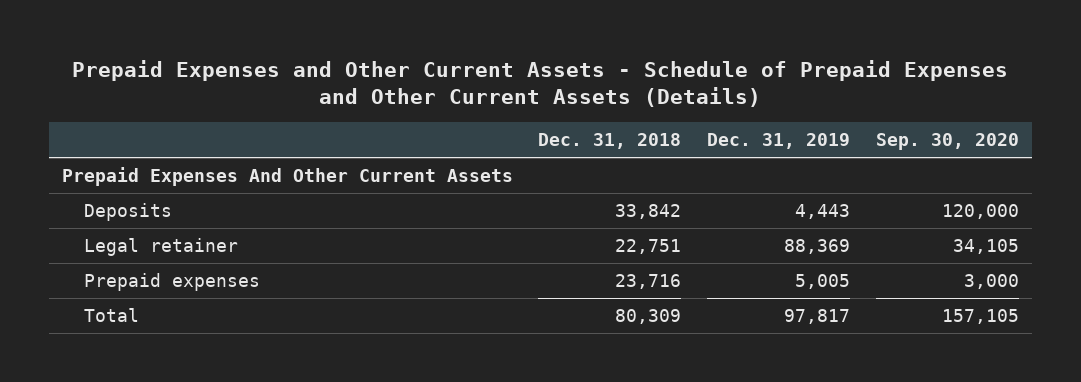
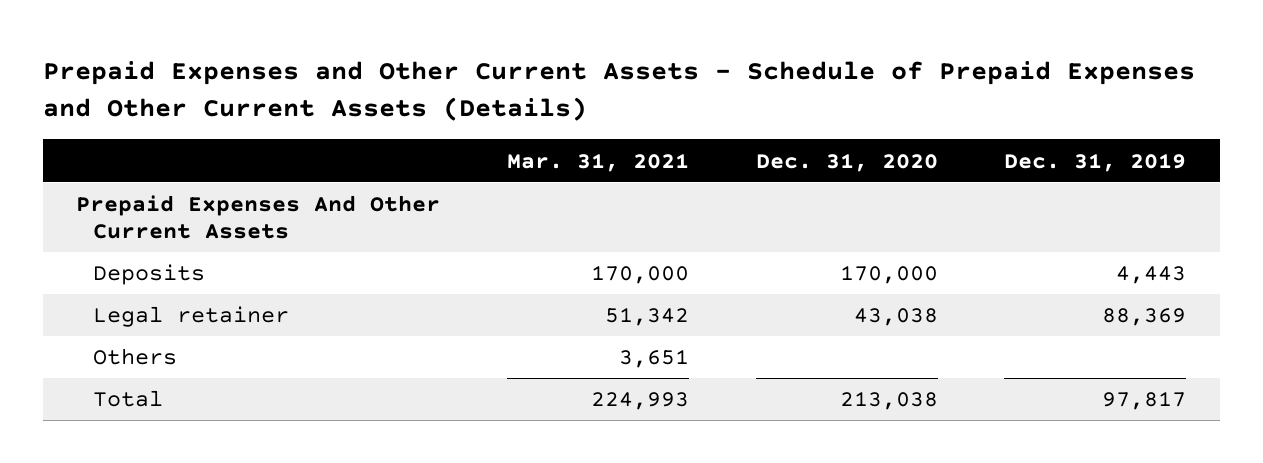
[538,133,682,150] Dec. 31, 2018 -> none
[875,133,1019,151] Sep. 30, 2020 -> none
none -> [506,152,689,172] Mar. 31, 2021
none -> [755,152,938,172] Dec. 31, 2020
[84,273,261,292] Prepaid expenses -> none
none -> [92,348,177,366] Others

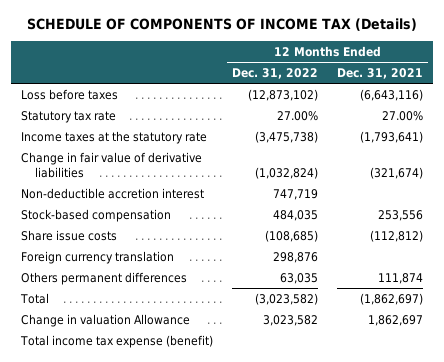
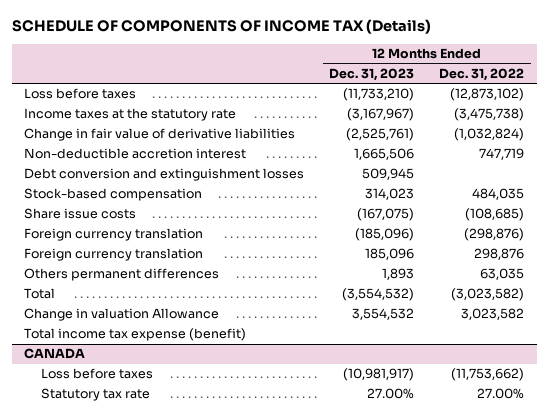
[337,67,424,79] Dec. 31, 2021 -> none
none -> [329,68,415,82] Dec. 31, 2023
[20,110,116,123] Statutory tax rate -> none
none -> [24,168,305,182] Debt conversion and extinguishment losses
none -> [24,228,204,242] Foreign currency translation
none -> [24,348,86,360] CANADA
none -> [40,368,153,380] Loss before taxes
none -> [40,388,150,402] Statutory tax rate

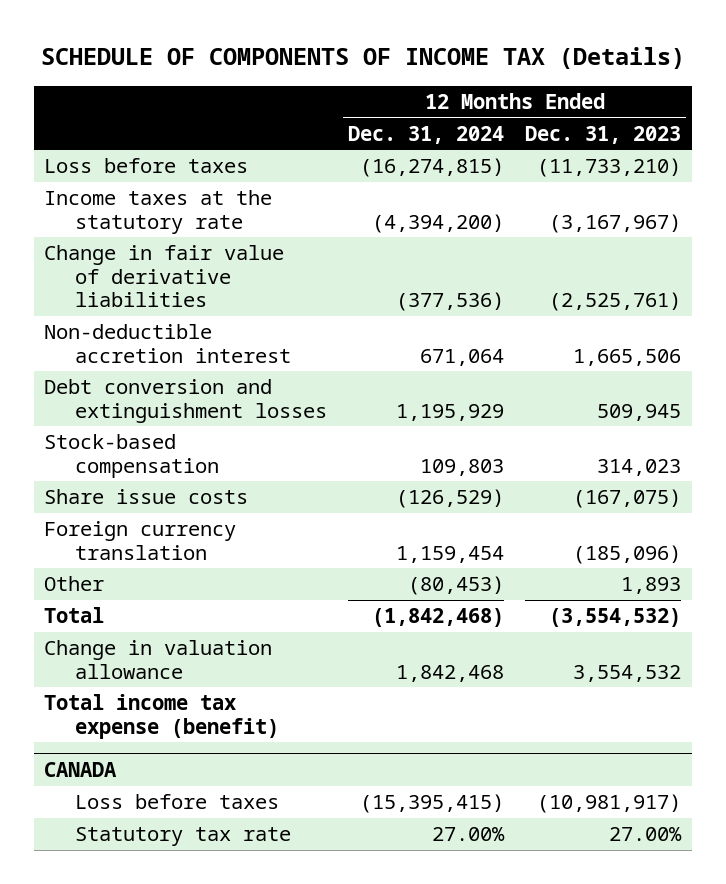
[439,68,525,82] Dec. 31, 2022 -> none
none -> [348,125,505,144] Dec. 31, 2024
[24,248,204,262] Foreign currency translation -> none
[24,268,220,282] Others permanent differences -> [44,576,105,592] Other
[24,308,220,322] Change in valuation Allowance -> [44,640,273,679] Change in valuation allowance

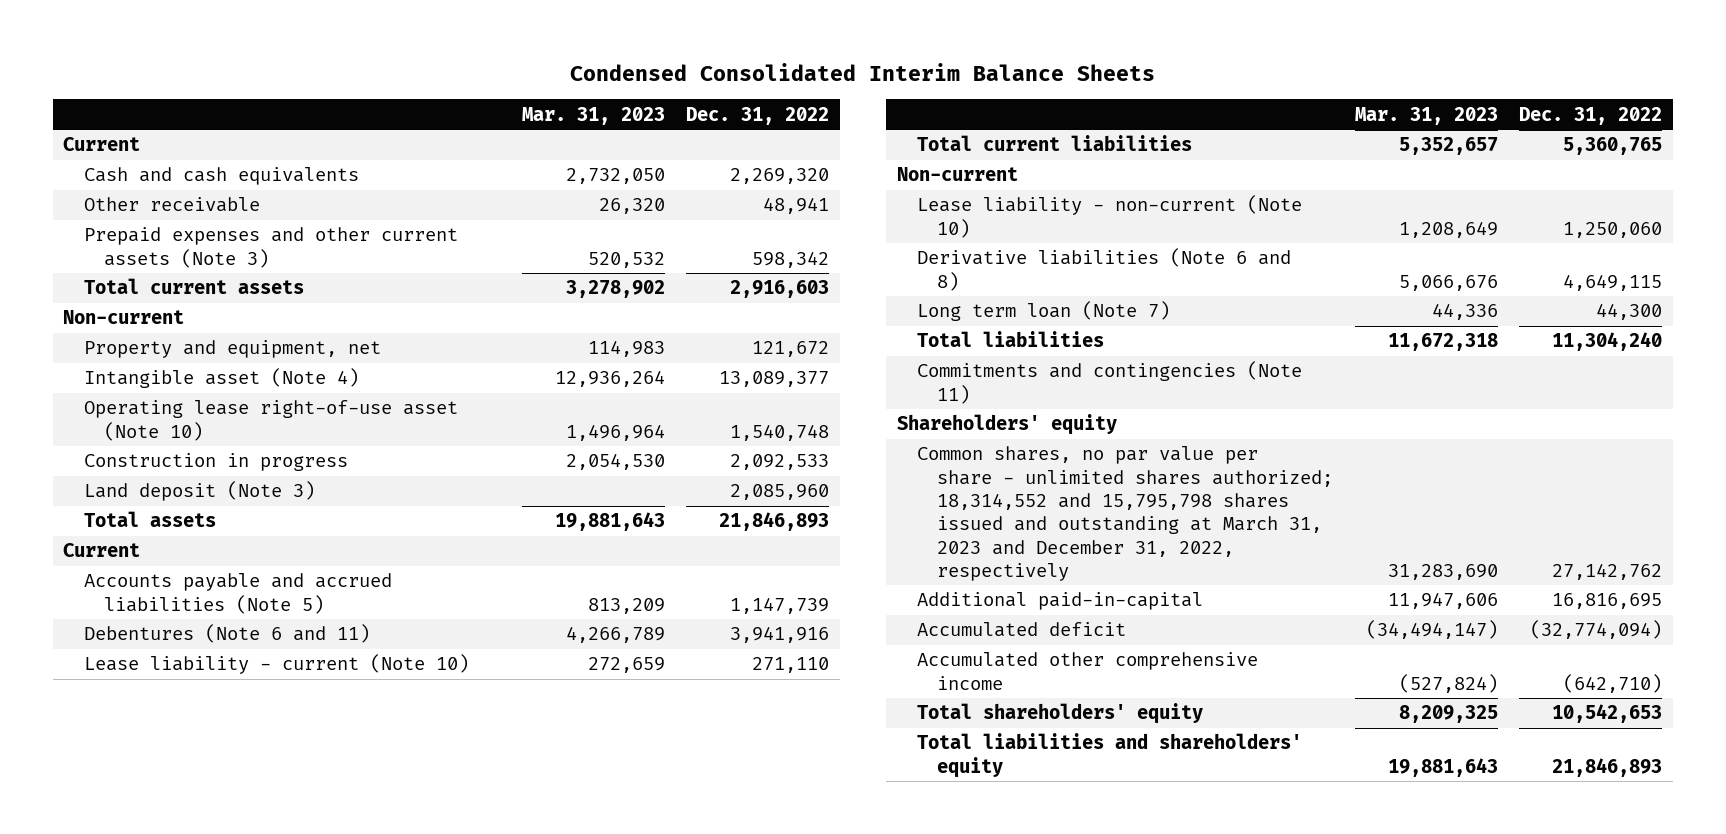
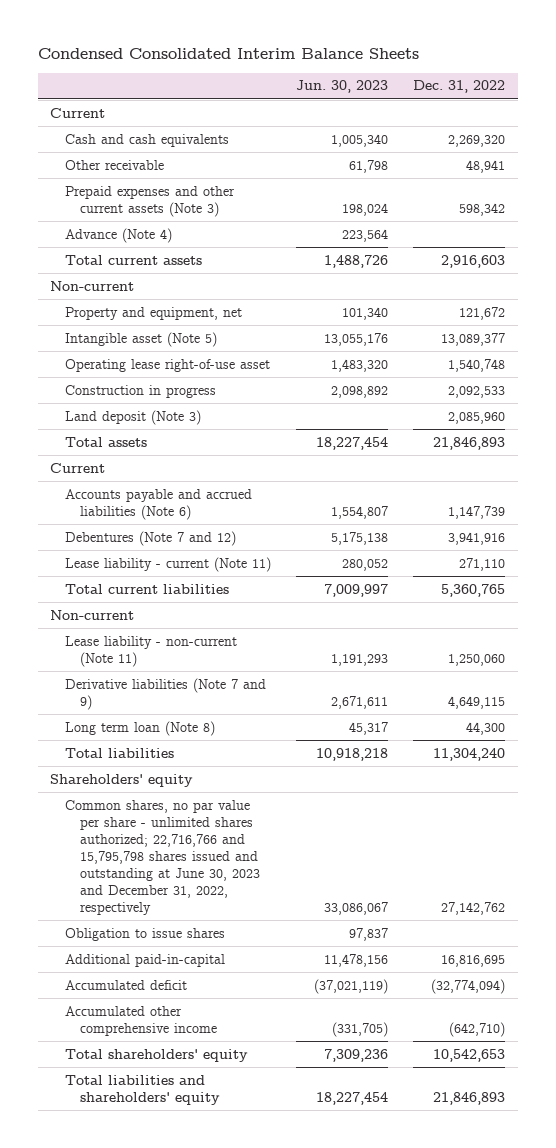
[521,106,665,125] Mar. 31, 2023 -> none
none -> [296,80,389,94] Jun. 30, 2023
none -> [65,227,173,243] Advance (Note 4)
[83,368,359,389] Intangible asset (Note 4) -> [65,331,218,347] Intangible asset (Note 5)
[83,400,458,441] Operating lease right-of-use asset (Note 10) -> [65,358,271,372] Operating lease right-of-use asset
[83,573,392,614] Accounts payable and accrued liabilities (Note 5) -> [65,488,253,520] Accounts payable and accrued liabilities (Note 6)
[83,624,370,644] Debentures (Note 6 and 11) -> [65,530,237,546] Debentures (Note 7 and 12)
[83,654,469,675] Lease liability - current (Note 10) -> [65,556,272,572] Lease liability - current (Note 11)
[916,195,1302,238] Lease liability - non-current (Note 10) -> [65,635,238,667] Lease liability - non-current (Note 11)
[916,248,1291,291] Derivative liabilities (Note 6 and 8) -> [65,677,267,710] Derivative liabilities (Note 7 and 9)
[916,301,1170,322] Long term loan (Note 7) -> [65,720,216,736] Long term loan (Note 8)
[916,361,1302,404] Commitments and contingencies (Note 11) -> none
[916,446,1334,581] Common shares, no par value per share - unlimited shares authorized; 18,314,552 and 15,795,798 shares issued and outstanding at March 31, 2023 and December 31, 2022, respectively -> [65,799,261,915] Common shares, no par value per share - unlimited shares authorized; 22,716,766 and 15,795,798 shares issued and outstanding at June 30, 2023 and December 31, 2022, respectively
none -> [65,927,226,941] Obligation to issue shares

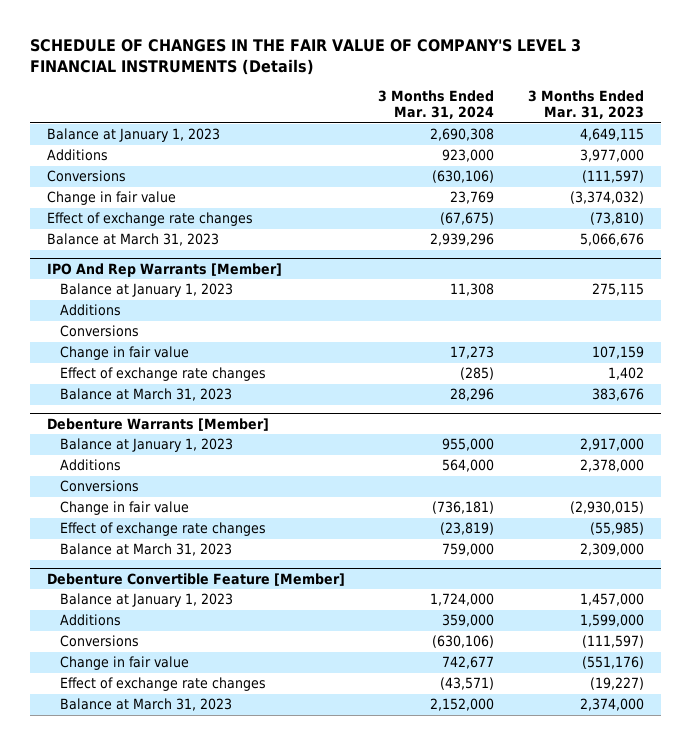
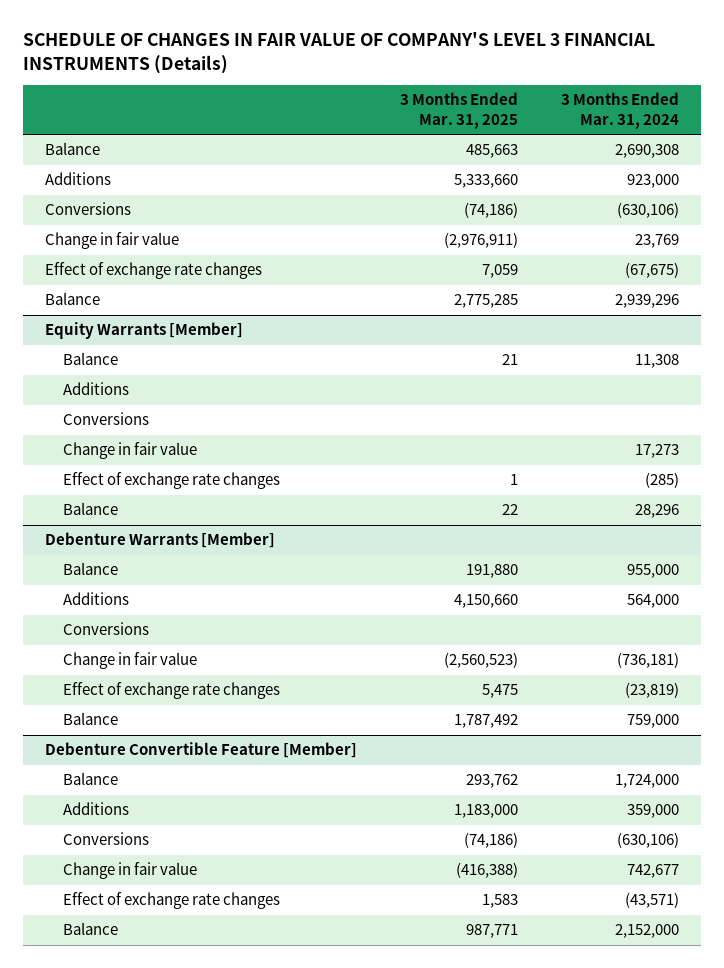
[30,38,582,75] SCHEDULE OF CHANGES IN THE FAIR VALUE OF COMPANY'S LEVEL 3 FINANCIAL INSTRUMENTS (Details) -> [23,32,656,74] SCHEDULE OF CHANGES IN FAIR VALUE OF COMPANY'S LEVEL 3 FINANCIAL INSTRUMENTS (Details)
[527,89,644,120] 3 Months Ended Mar. 31, 2023 -> none
none -> [399,92,518,129] 3 Months Ended Mar. 31, 2025
[46,128,220,143] Balance at January 1, 2023 -> [44,142,100,156] Balance
[46,262,282,277] IPO And Rep Warrants [Member] -> none
[46,233,219,247] Balance at March 31, 2023 -> [44,292,100,306] Balance
none -> [44,322,243,340] Equity Warrants [Member]
[59,283,233,298] Balance at January 1, 2023 -> [62,352,118,366] Balance
[59,388,232,402] Balance at March 31, 2023 -> [62,502,118,516] Balance
[59,438,233,453] Balance at January 1, 2023 -> [62,562,118,576] Balance
[59,543,232,557] Balance at March 31, 2023 -> [62,712,118,726] Balance
[59,593,233,608] Balance at January 1, 2023 -> [62,772,118,786] Balance
[59,698,232,712] Balance at March 31, 2023 -> [62,922,118,936] Balance

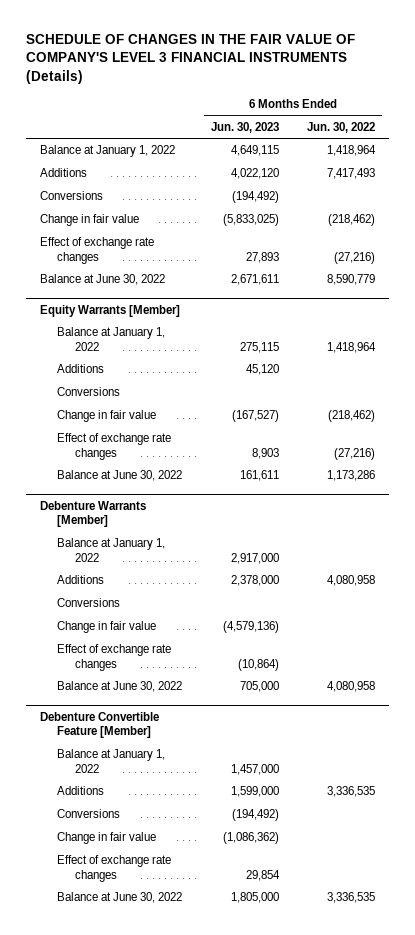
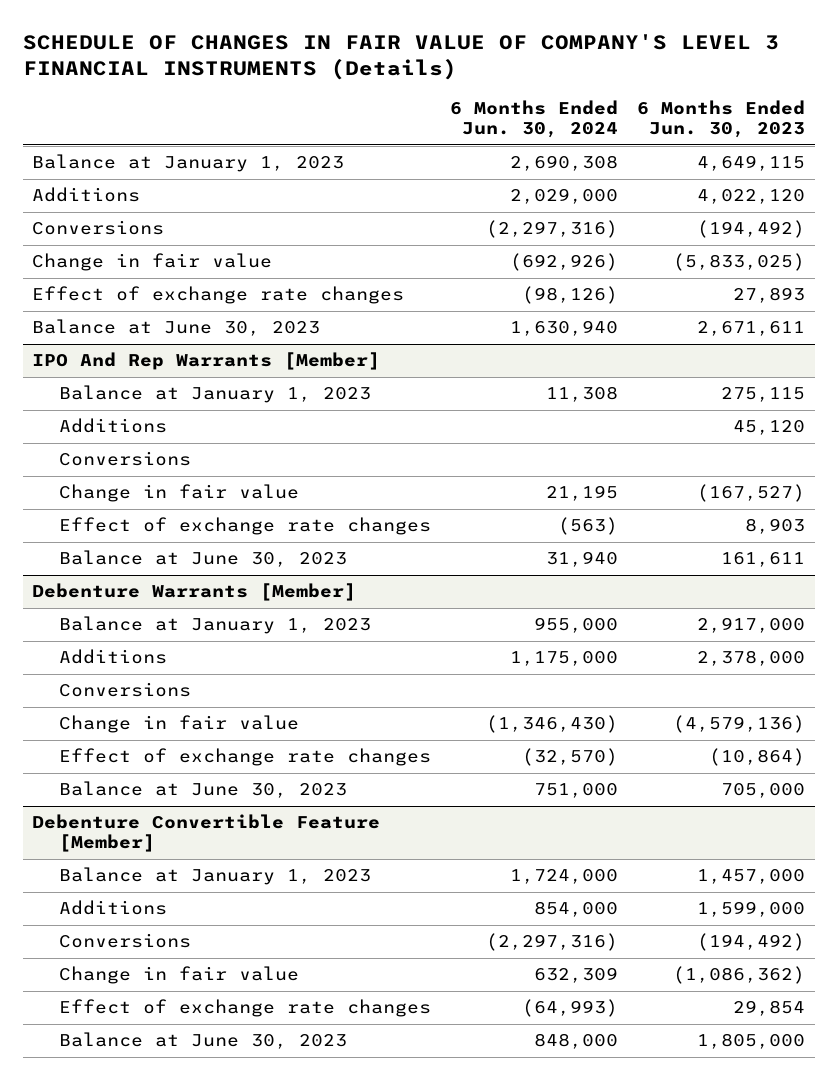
[25,34,355,84] SCHEDULE OF CHANGES IN THE FAIR VALUE OF COMPANY'S LEVEL 3 FINANCIAL INSTRUMENTS (Details) -> [22,34,779,81] SCHEDULE OF CHANGES IN FAIR VALUE OF COMPANY'S LEVEL 3 FINANCIAL INSTRUMENTS (Details)
[306,121,375,133] Jun. 30, 2022 -> none
none -> [450,100,619,139] 6 Months Ended Jun. 30, 2024
[40,145,176,158] Balance at January 1, 2022 -> [32,154,345,173] Balance at January 1, 2023
[40,304,181,317] Equity Warrants [Member] -> none
[40,274,166,286] Balance at June 30, 2022 -> [32,319,321,337] Balance at June 30, 2023
none -> [32,352,381,371] IPO And Rep Warrants [Member]
[57,327,166,352] Balance at January 1, 2022 -> [58,385,371,404] Balance at January 1, 2023
[57,470,183,482] Balance at June 30, 2022 -> [58,550,347,568] Balance at June 30, 2023
[57,538,166,563] Balance at January 1, 2022 -> [58,616,371,635] Balance at January 1, 2023
[57,681,183,693] Balance at June 30, 2022 -> [58,781,347,799] Balance at June 30, 2023
[57,749,166,774] Balance at January 1, 2022 -> [58,867,371,886] Balance at January 1, 2023
[57,892,183,904] Balance at June 30, 2022 -> [58,1032,347,1050] Balance at June 30, 2023

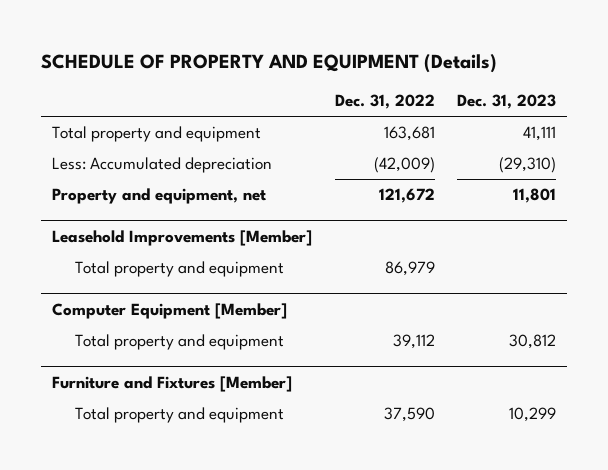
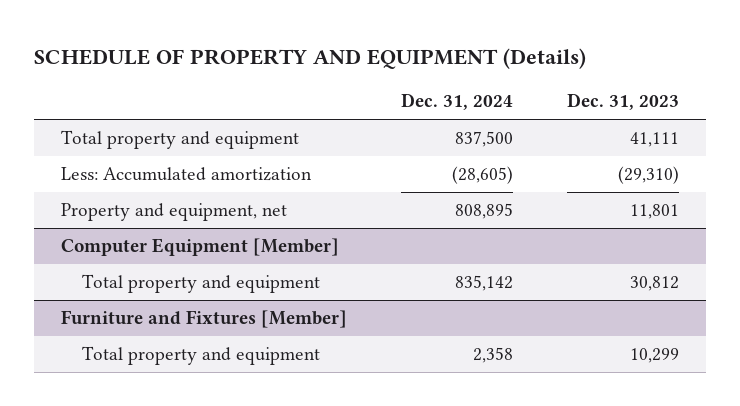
[334,94,435,110] Dec. 31, 2022 -> none
none -> [401,93,514,111] Dec. 31, 2024
[52,157,273,174] Less: Accumulated depreciation -> [61,167,313,182] Less: Accumulated amortization
[52,230,313,247] Leasehold Improvements [Member] -> none
[75,261,285,278] Total property and equipment -> none

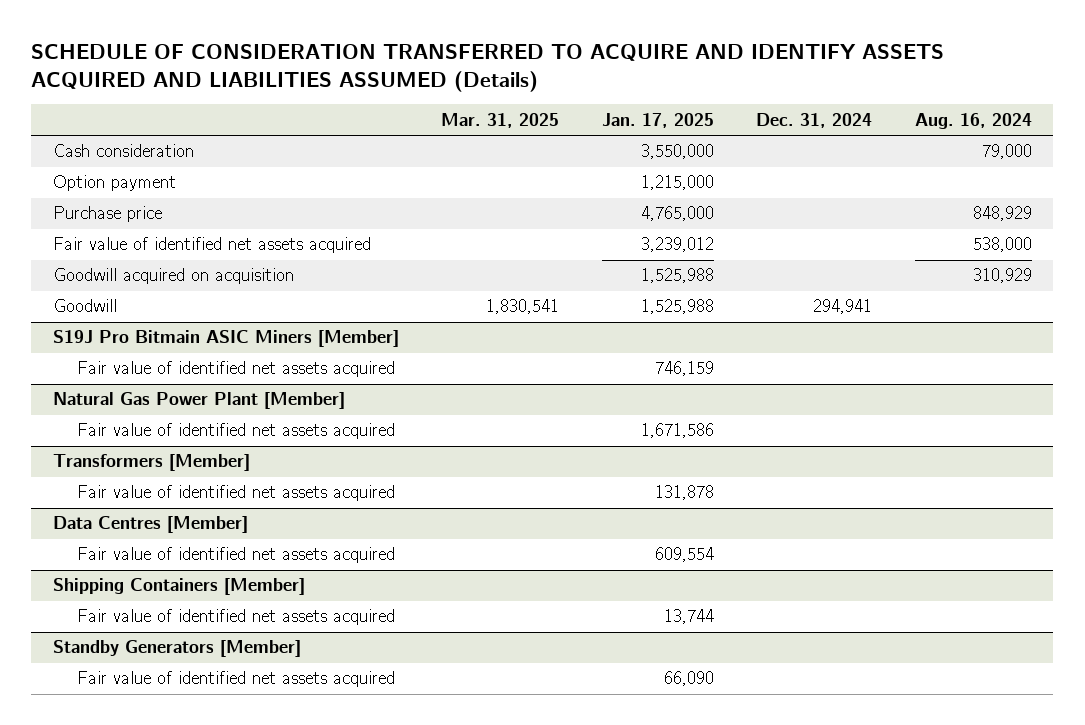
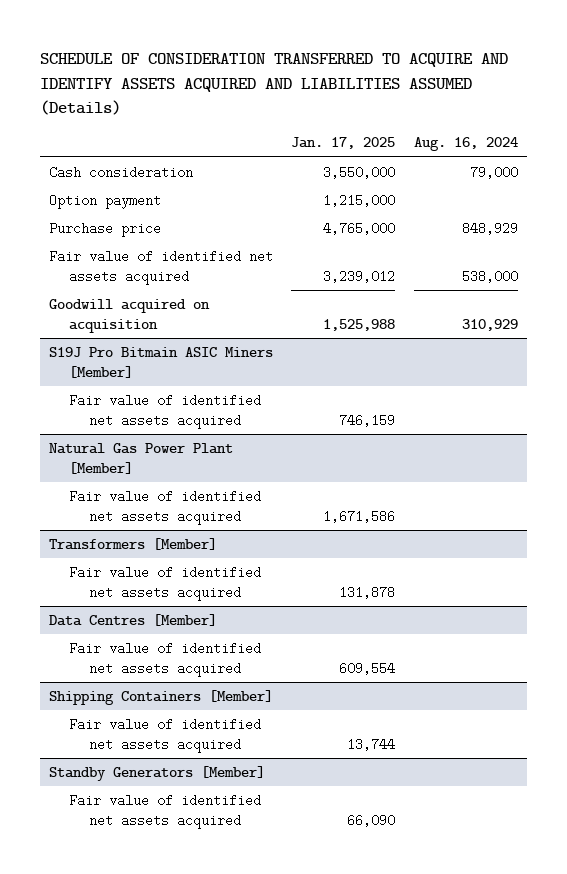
[441,112,560,128] Mar. 31, 2025 -> none
[756,112,873,128] Dec. 31, 2024 -> none
[52,299,117,313] Goodwill -> none

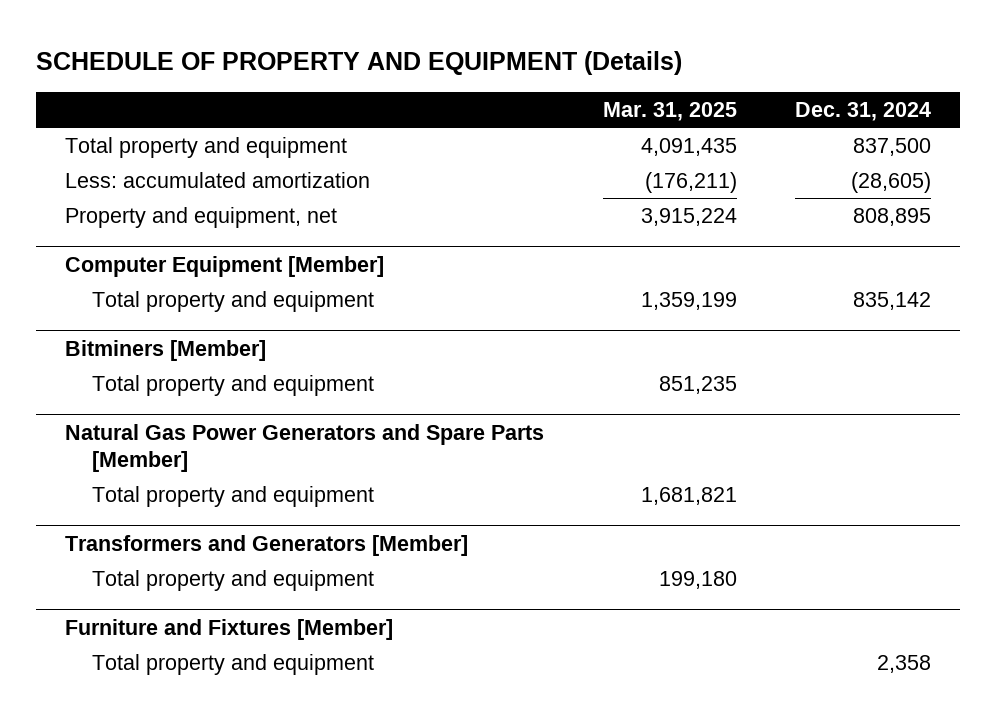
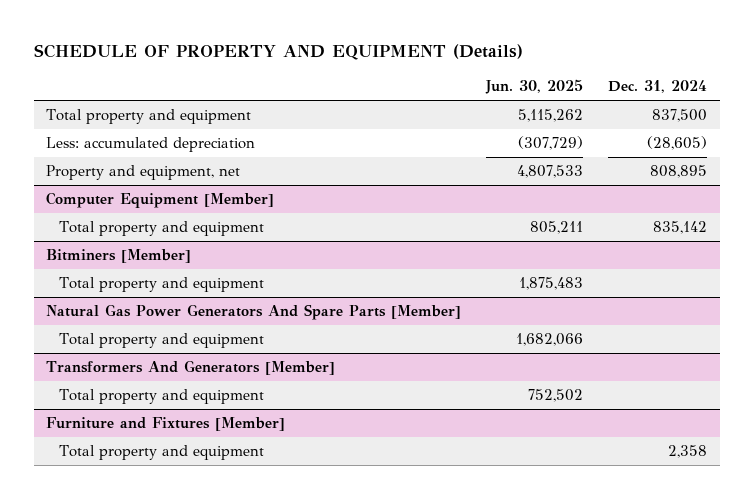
[602,101,737,121] Mar. 31, 2025 -> none
none -> [485,79,584,95] Jun. 30, 2025
[65,172,371,189] Less: accumulated amortization -> [46,137,256,153] Less: accumulated depreciation
[65,423,545,473] Natural Gas Power Generators and Spare Parts [Member] -> [46,304,462,321] Natural Gas Power Generators And Spare Parts [Member]
[65,534,469,556] Transformers and Generators [Member] -> [46,360,336,376] Transformers And Generators [Member]

